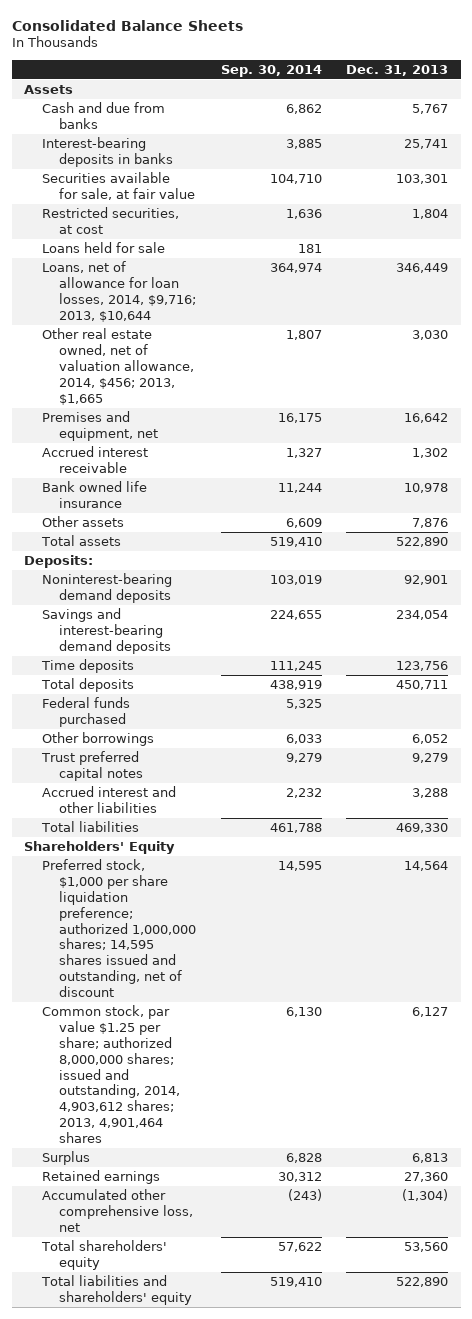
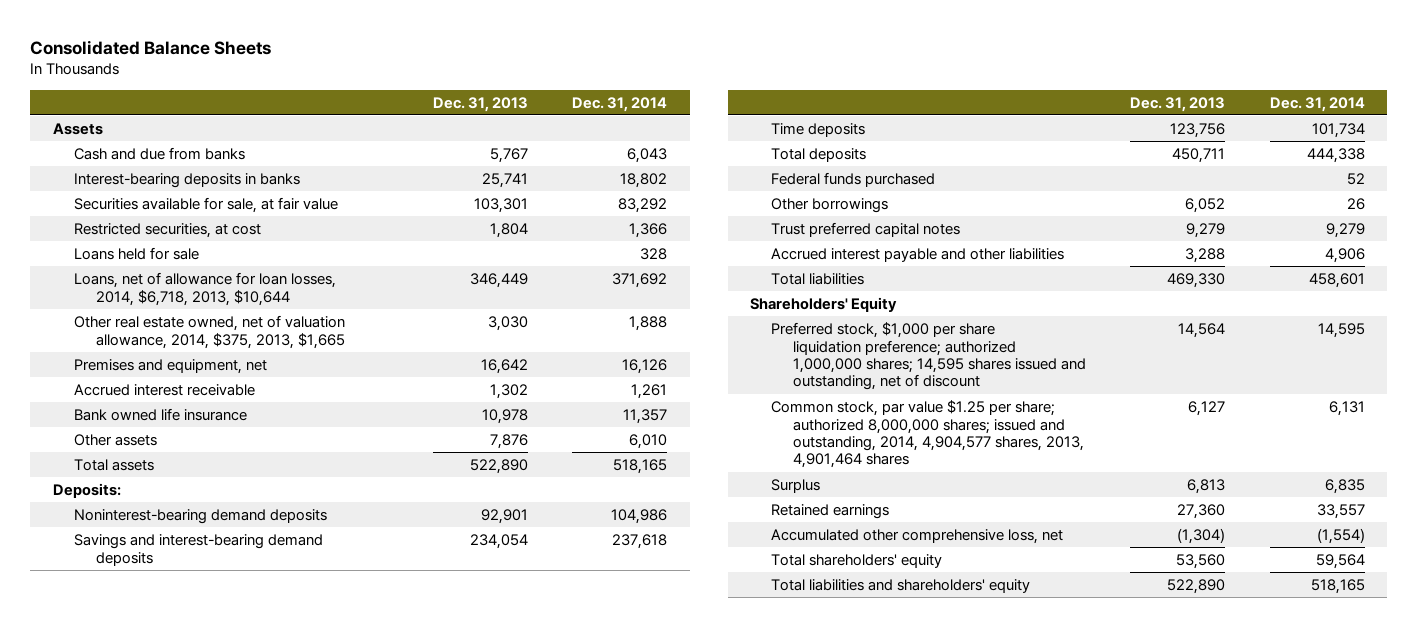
[220,64,322,77] Sep. 30, 2014 -> none
none -> [572,96,668,112] Dec. 31, 2014
[41,261,197,322] Loans, net of allowance for loan losses, 2014, $9,716; 2013, $10,644 -> [74,272,337,306] Loans, net of allowance for loan losses, 2014, $6,718, 2013, $10,644
[41,328,195,405] Other real estate owned, net of valuation allowance, 2014, $456; 2013, $1,665 -> [74,315,346,349] Other real estate owned, net of valuation allowance, 2014, $375, 2013, $1,665
[41,786,176,814] Accrued interest and other liabilities -> [771,248,1065,263] Accrued interest payable and other liabilities
[41,1005,181,1144] Common stock, par value $1.25 per share; authorized 8,000,000 shares; issued and outstanding, 2014, 4,903,612 shares; 2013, 4,901,464 shares -> [771,400,1084,469] Common stock, par value $1.25 per share; authorized 8,000,000 shares; issued and outstanding, 2014, 4,904,577 shares, 2013, 4,901,464 shares

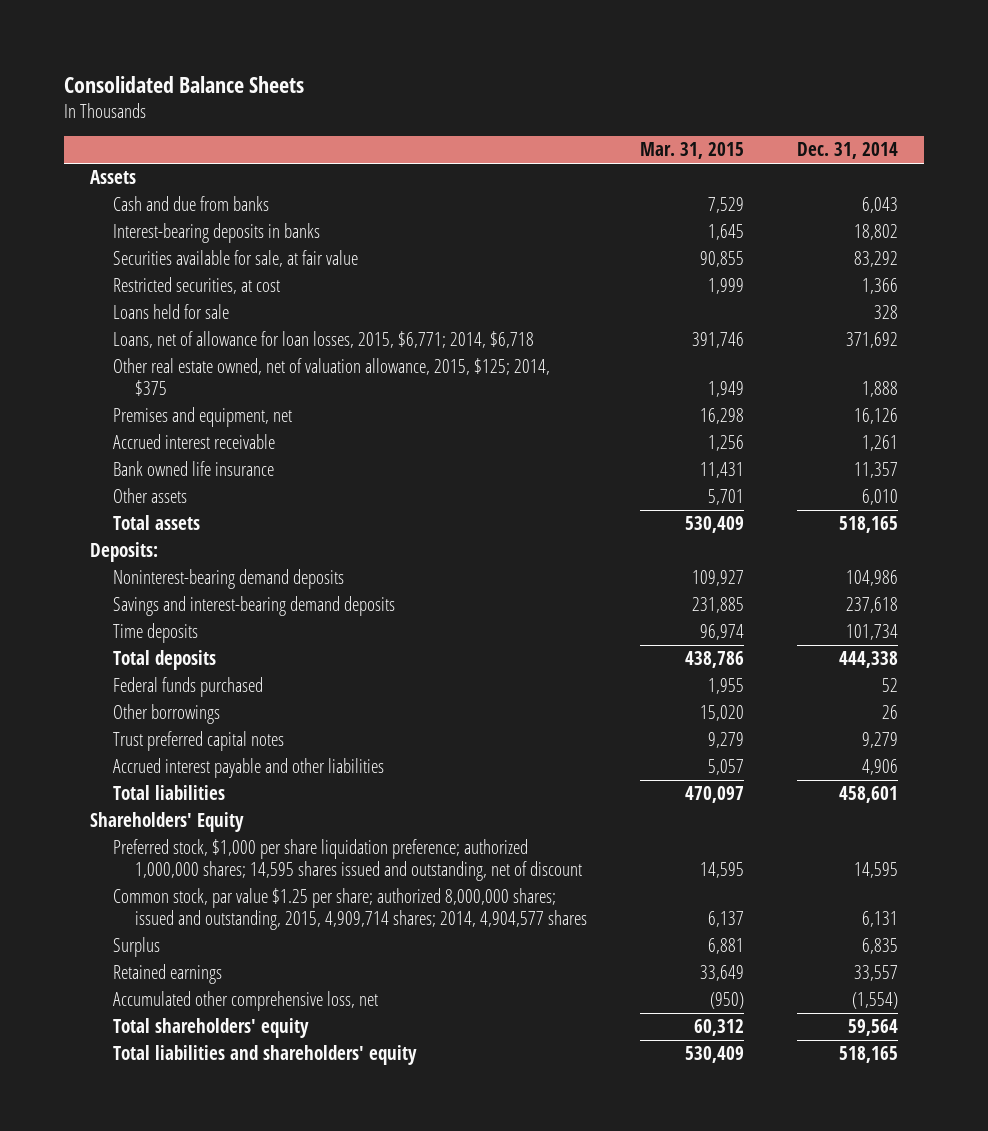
[433,96,529,112] Dec. 31, 2013 -> none
none -> [639,142,744,160] Mar. 31, 2015
[74,272,337,306] Loans, net of allowance for loan losses, 2014, $6,718, 2013, $10,644 -> [112,331,534,349] Loans, net of allowance for loan losses, 2015, $6,771; 2014, $6,718
[74,315,346,349] Other real estate owned, net of valuation allowance, 2014, $375, 2013, $1,665 -> [112,358,550,397] Other real estate owned, net of valuation allowance, 2015, $125; 2014, $375
[771,400,1084,469] Common stock, par value $1.25 per share; authorized 8,000,000 shares; issued and outstanding, 2014, 4,904,577 shares, 2013, 4,901,464 shares -> [112,888,588,931] Common stock, par value $1.25 per share; authorized 8,000,000 shares; issued and outstanding, 2015, 4,909,714 shares; 2014, 4,904,577 shares

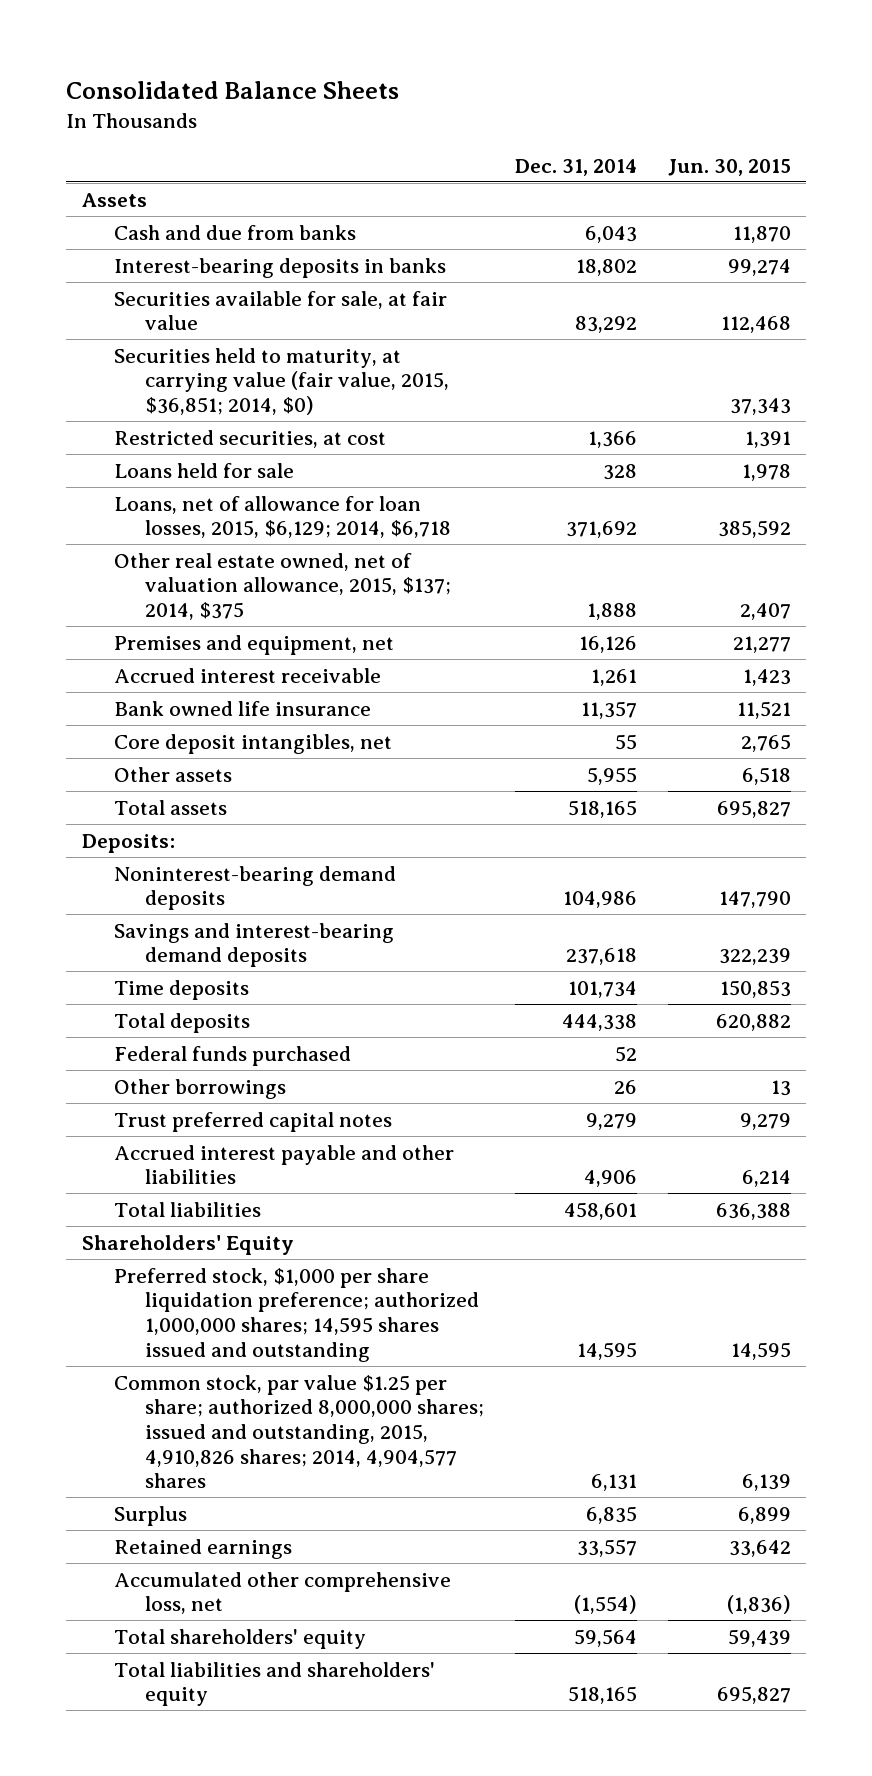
[639,142,744,160] Mar. 31, 2015 -> none
none -> [667,158,791,176] Jun. 30, 2015
none -> [113,347,450,415] Securities held to maturity, at carrying value (fair value, 2015, $36,851; 2014, $0)
[112,331,534,349] Loans, net of allowance for loan losses, 2015, $6,771; 2014, $6,718 -> [113,495,452,539] Loans, net of allowance for loan losses, 2015, $6,129; 2014, $6,718
[112,358,550,397] Other real estate owned, net of valuation allowance, 2015, $125; 2014, $375 -> [113,552,452,620] Other real estate owned, net of valuation allowance, 2015, $137; 2014, $375
none -> [113,733,392,754] Core deposit intangibles, net
[861,489,898,506] 6,010 -> [587,766,638,785] 5,955
[112,839,583,882] Preferred stock, $1,000 per share liquidation preference; authorized 1,000,000 shares; 14,595 shares issued and outstanding, net of discount -> [113,1267,480,1362] Preferred stock, $1,000 per share liquidation preference; authorized 1,000,000 shares; 14,595 shares issued and outstanding
[112,888,588,931] Common stock, par value $1.25 per share; authorized 8,000,000 shares; issued and outstanding, 2015, 4,909,714 shares; 2014, 4,904,577 shares -> [113,1374,485,1489] Common stock, par value $1.25 per share; authorized 8,000,000 shares; issued and outstanding, 2015, 4,910,826 shares; 2014, 4,904,577 shares

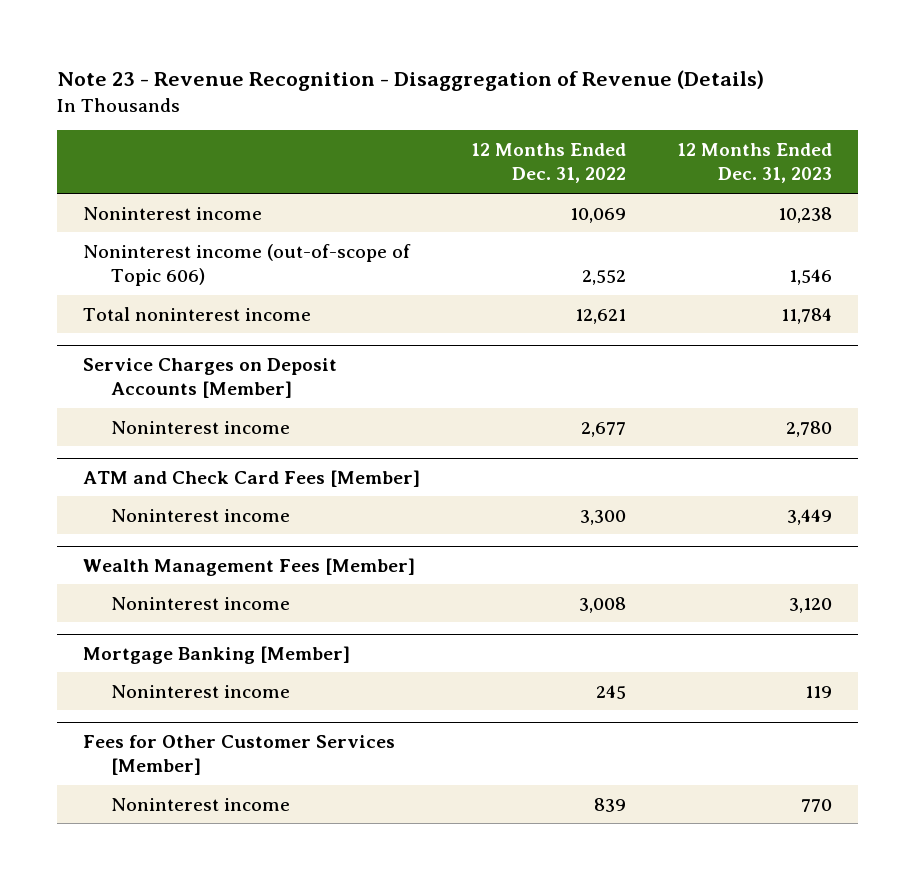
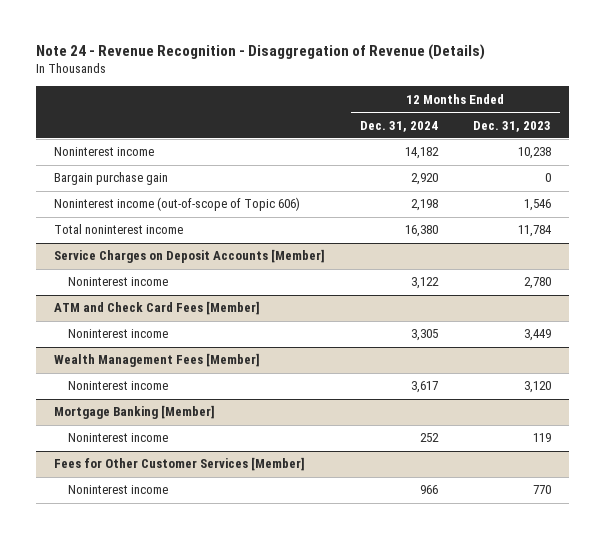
[56,70,764,92] Note 23 - Revenue Recognition - Disaggregation of Revenue (Details) -> [35,43,485,60] Note 24 - Revenue Recognition - Disaggregation of Revenue (Details)
[471,143,627,184] 12 Months Ended Dec. 31, 2022 -> none
none -> [359,120,438,132] Dec. 31, 2024
none -> [53,172,168,186] Bargain purchase gain

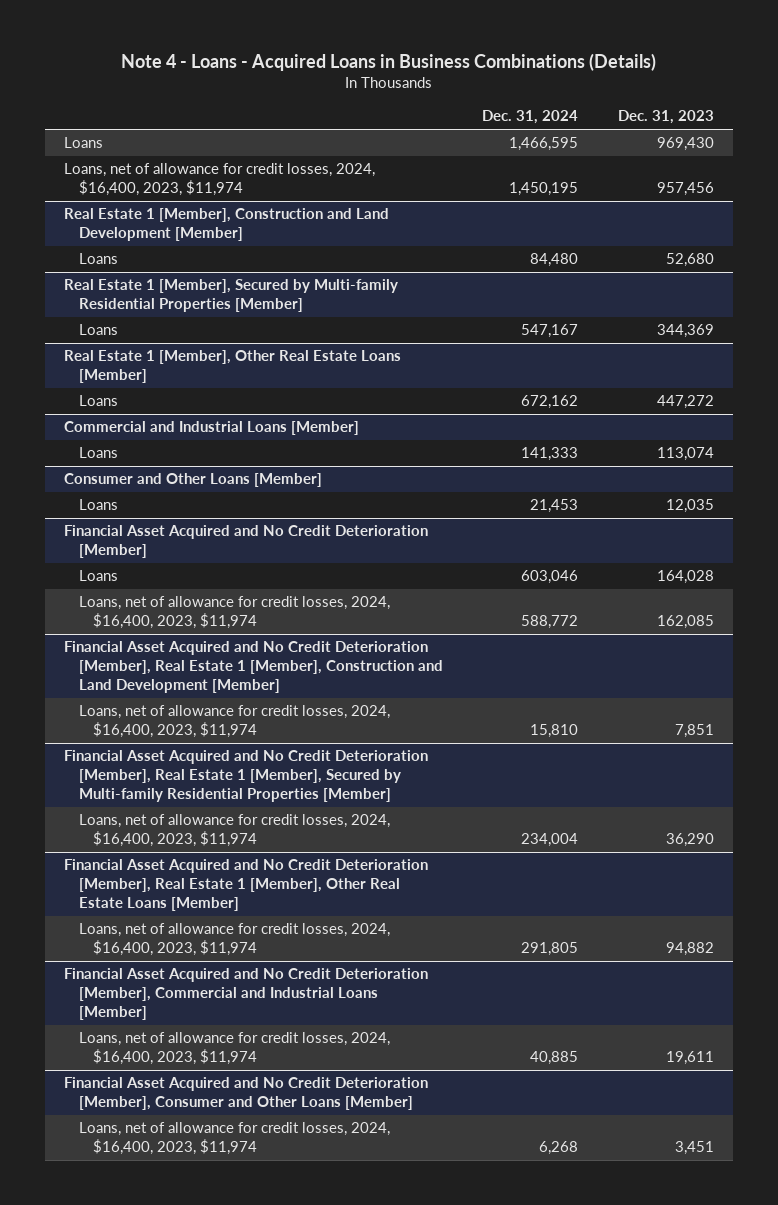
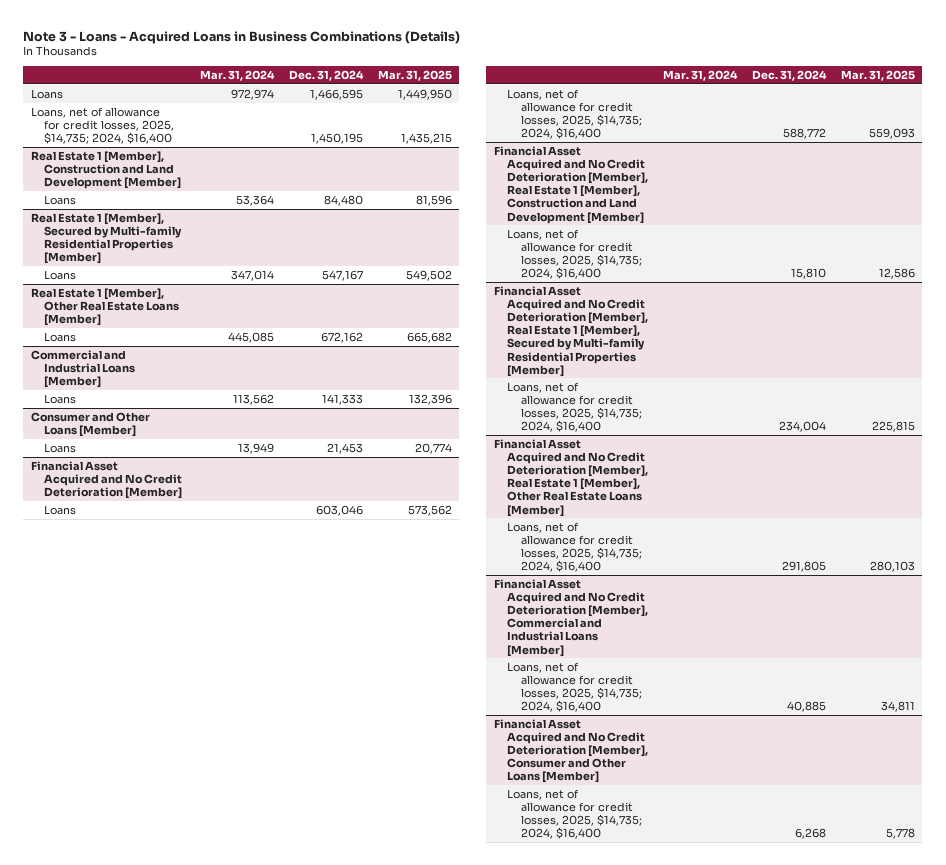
[120,52,656,71] Note 4 - Loans - Acquired Loans in Business Combinations (Details) -> [23,30,461,44] Note 3 - Loans - Acquired Loans in Business Combinations (Details)
[617,110,714,125] Dec. 31, 2023 -> none
none -> [200,70,276,82] Mar. 31, 2024
none -> [377,70,452,82] Mar. 31, 2025
[64,163,376,197] Loans, net of allowance for credit losses, 2024, $16,400, 2023, $11,974 -> [30,106,175,145] Loans, net of allowance for credit losses, 2025, $14,735; 2024, $16,400
[78,596,390,630] Loans, net of allowance for credit losses, 2024, $16,400, 2023, $11,974 -> [507,88,643,140] Loans, net of allowance for credit losses, 2025, $14,735; 2024, $16,400
[78,705,390,739] Loans, net of allowance for credit losses, 2024, $16,400, 2023, $11,974 -> [507,228,643,280] Loans, net of allowance for credit losses, 2025, $14,735; 2024, $16,400
[78,814,390,848] Loans, net of allowance for credit losses, 2024, $16,400, 2023, $11,974 -> [507,381,643,433] Loans, net of allowance for credit losses, 2025, $14,735; 2024, $16,400
[78,923,390,957] Loans, net of allowance for credit losses, 2024, $16,400, 2023, $11,974 -> [507,521,643,573] Loans, net of allowance for credit losses, 2025, $14,735; 2024, $16,400
[78,1032,390,1066] Loans, net of allowance for credit losses, 2024, $16,400, 2023, $11,974 -> [507,661,643,713] Loans, net of allowance for credit losses, 2025, $14,735; 2024, $16,400
[78,1122,390,1156] Loans, net of allowance for credit losses, 2024, $16,400, 2023, $11,974 -> [507,788,643,840] Loans, net of allowance for credit losses, 2025, $14,735; 2024, $16,400

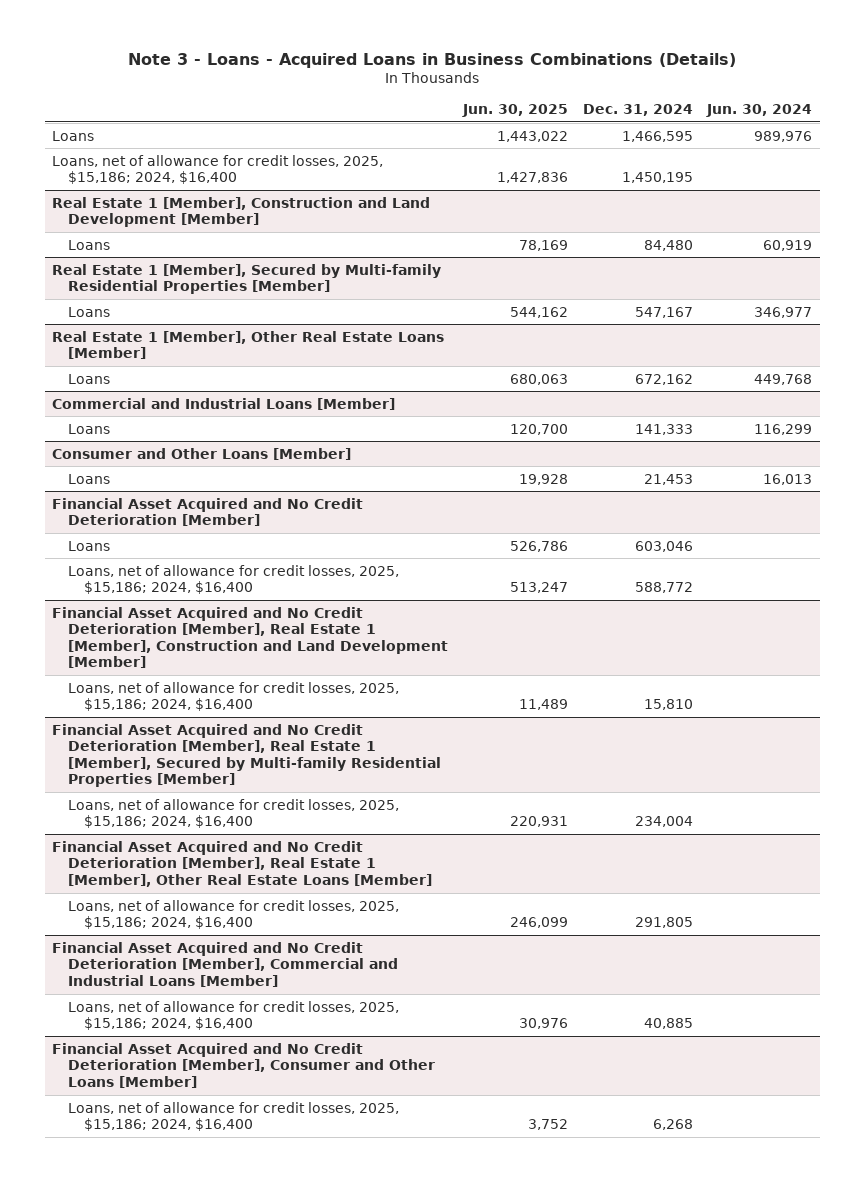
[200,70,276,82] Mar. 31, 2024 -> none
[377,70,452,82] Mar. 31, 2025 -> none
none -> [461,103,568,117] Jun. 30, 2025
none -> [706,103,813,117] Jun. 30, 2024
[30,106,175,145] Loans, net of allowance for credit losses, 2025, $14,735; 2024, $16,400 -> [51,154,383,185] Loans, net of allowance for credit losses, 2025, $15,186; 2024, $16,400
[507,88,643,140] Loans, net of allowance for credit losses, 2025, $14,735; 2024, $16,400 -> [67,564,399,595] Loans, net of allowance for credit losses, 2025, $15,186; 2024, $16,400
[507,228,643,280] Loans, net of allowance for credit losses, 2025, $14,735; 2024, $16,400 -> [67,681,399,712] Loans, net of allowance for credit losses, 2025, $15,186; 2024, $16,400
[507,381,643,433] Loans, net of allowance for credit losses, 2025, $14,735; 2024, $16,400 -> [67,798,399,829] Loans, net of allowance for credit losses, 2025, $15,186; 2024, $16,400
[507,521,643,573] Loans, net of allowance for credit losses, 2025, $14,735; 2024, $16,400 -> [67,899,399,930] Loans, net of allowance for credit losses, 2025, $15,186; 2024, $16,400
[507,661,643,713] Loans, net of allowance for credit losses, 2025, $14,735; 2024, $16,400 -> [67,1000,399,1031] Loans, net of allowance for credit losses, 2025, $15,186; 2024, $16,400
[507,788,643,840] Loans, net of allowance for credit losses, 2025, $14,735; 2024, $16,400 -> [67,1101,399,1132] Loans, net of allowance for credit losses, 2025, $15,186; 2024, $16,400

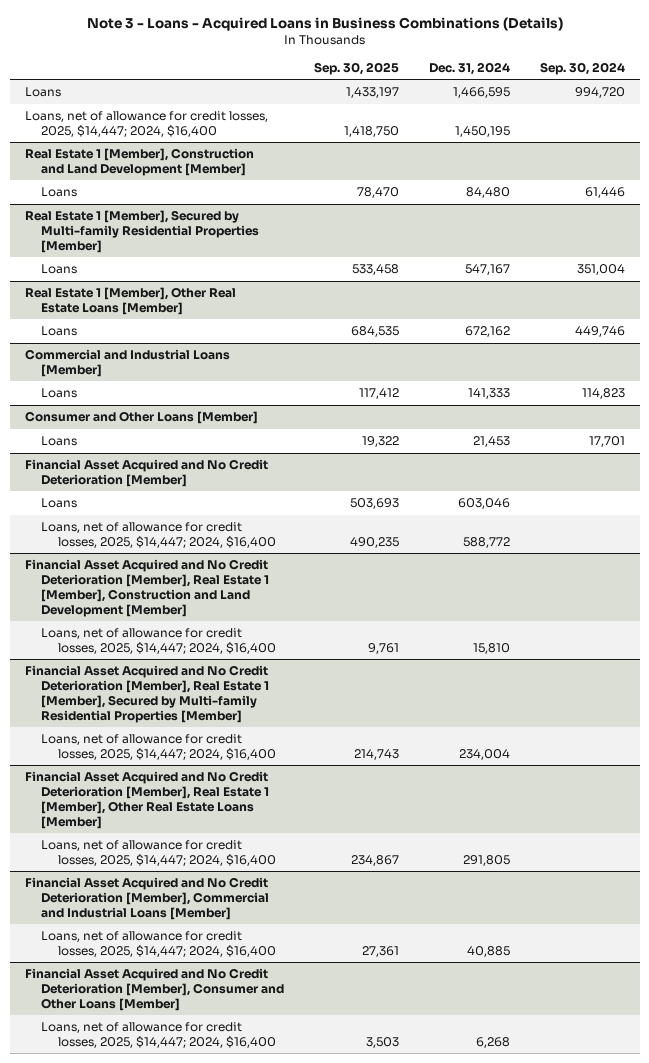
[461,103,568,117] Jun. 30, 2025 -> none
[706,103,813,117] Jun. 30, 2024 -> none
none -> [313,61,399,75] Sep. 30, 2025
none -> [539,61,625,75] Sep. 30, 2024
[51,154,383,185] Loans, net of allowance for credit losses, 2025, $15,186; 2024, $16,400 -> [24,111,268,138] Loans, net of allowance for credit losses, 2025, $14,447; 2024, $16,400
[67,564,399,595] Loans, net of allowance for credit losses, 2025, $15,186; 2024, $16,400 -> [41,522,276,549] Loans, net of allowance for credit losses, 2025, $14,447; 2024, $16,400
[67,681,399,712] Loans, net of allowance for credit losses, 2025, $15,186; 2024, $16,400 -> [41,628,276,655] Loans, net of allowance for credit losses, 2025, $14,447; 2024, $16,400
[67,798,399,829] Loans, net of allowance for credit losses, 2025, $15,186; 2024, $16,400 -> [41,734,276,761] Loans, net of allowance for credit losses, 2025, $14,447; 2024, $16,400
[67,899,399,930] Loans, net of allowance for credit losses, 2025, $15,186; 2024, $16,400 -> [41,840,276,867] Loans, net of allowance for credit losses, 2025, $14,447; 2024, $16,400
[67,1000,399,1031] Loans, net of allowance for credit losses, 2025, $15,186; 2024, $16,400 -> [41,931,276,958] Loans, net of allowance for credit losses, 2025, $14,447; 2024, $16,400
[67,1101,399,1132] Loans, net of allowance for credit losses, 2025, $15,186; 2024, $16,400 -> [41,1022,276,1049] Loans, net of allowance for credit losses, 2025, $14,447; 2024, $16,400

